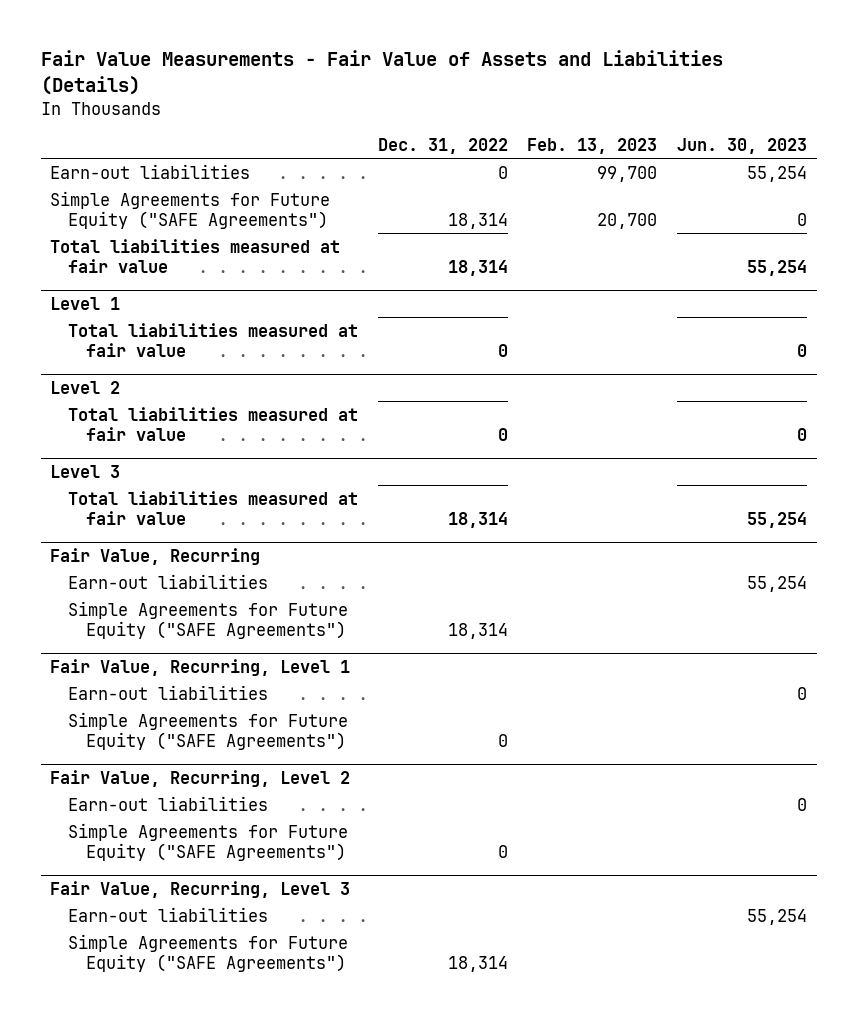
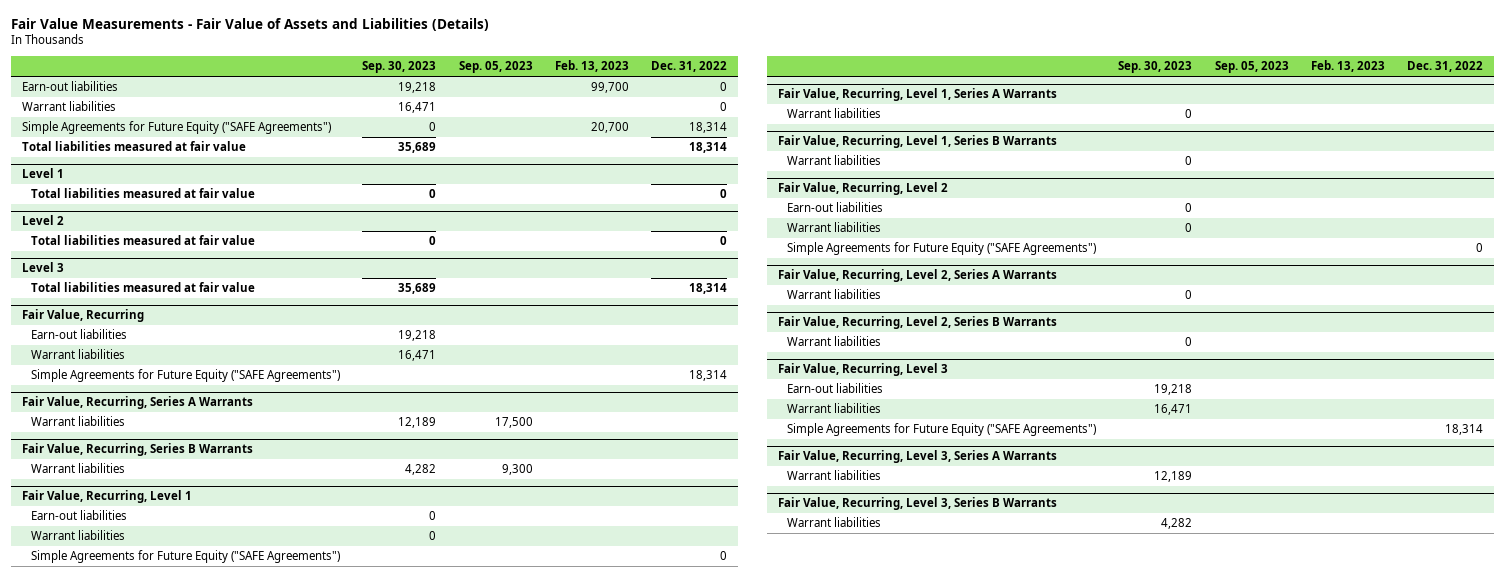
[676,137,807,154] Jun. 30, 2023 -> none
none -> [362,61,437,74] Sep. 30, 2023
none -> [458,61,533,74] Sep. 05, 2023
none -> [21,101,116,112] Warrant liabilities
none -> [31,349,126,360] Warrant liabilities
none -> [21,396,253,410] Fair Value, Recurring, Series A Warrants
none -> [31,416,126,427] Warrant liabilities
none -> [21,443,253,457] Fair Value, Recurring, Series B Warrants
none -> [31,463,126,474] Warrant liabilities
none -> [31,530,126,541] Warrant liabilities
none -> [777,88,1057,102] Fair Value, Recurring, Level 1, Series A Warrants
none -> [787,108,882,119] Warrant liabilities
none -> [777,135,1057,149] Fair Value, Recurring, Level 1, Series B Warrants
none -> [787,155,882,166] Warrant liabilities
none -> [787,222,882,233] Warrant liabilities
none -> [777,269,1057,283] Fair Value, Recurring, Level 2, Series A Warrants
none -> [787,289,882,300] Warrant liabilities
none -> [777,316,1057,330] Fair Value, Recurring, Level 2, Series B Warrants
none -> [787,336,882,347] Warrant liabilities
none -> [787,403,882,414] Warrant liabilities
none -> [777,450,1057,464] Fair Value, Recurring, Level 3, Series A Warrants
none -> [787,470,882,481] Warrant liabilities
none -> [777,497,1057,511] Fair Value, Recurring, Level 3, Series B Warrants
none -> [787,517,882,528] Warrant liabilities

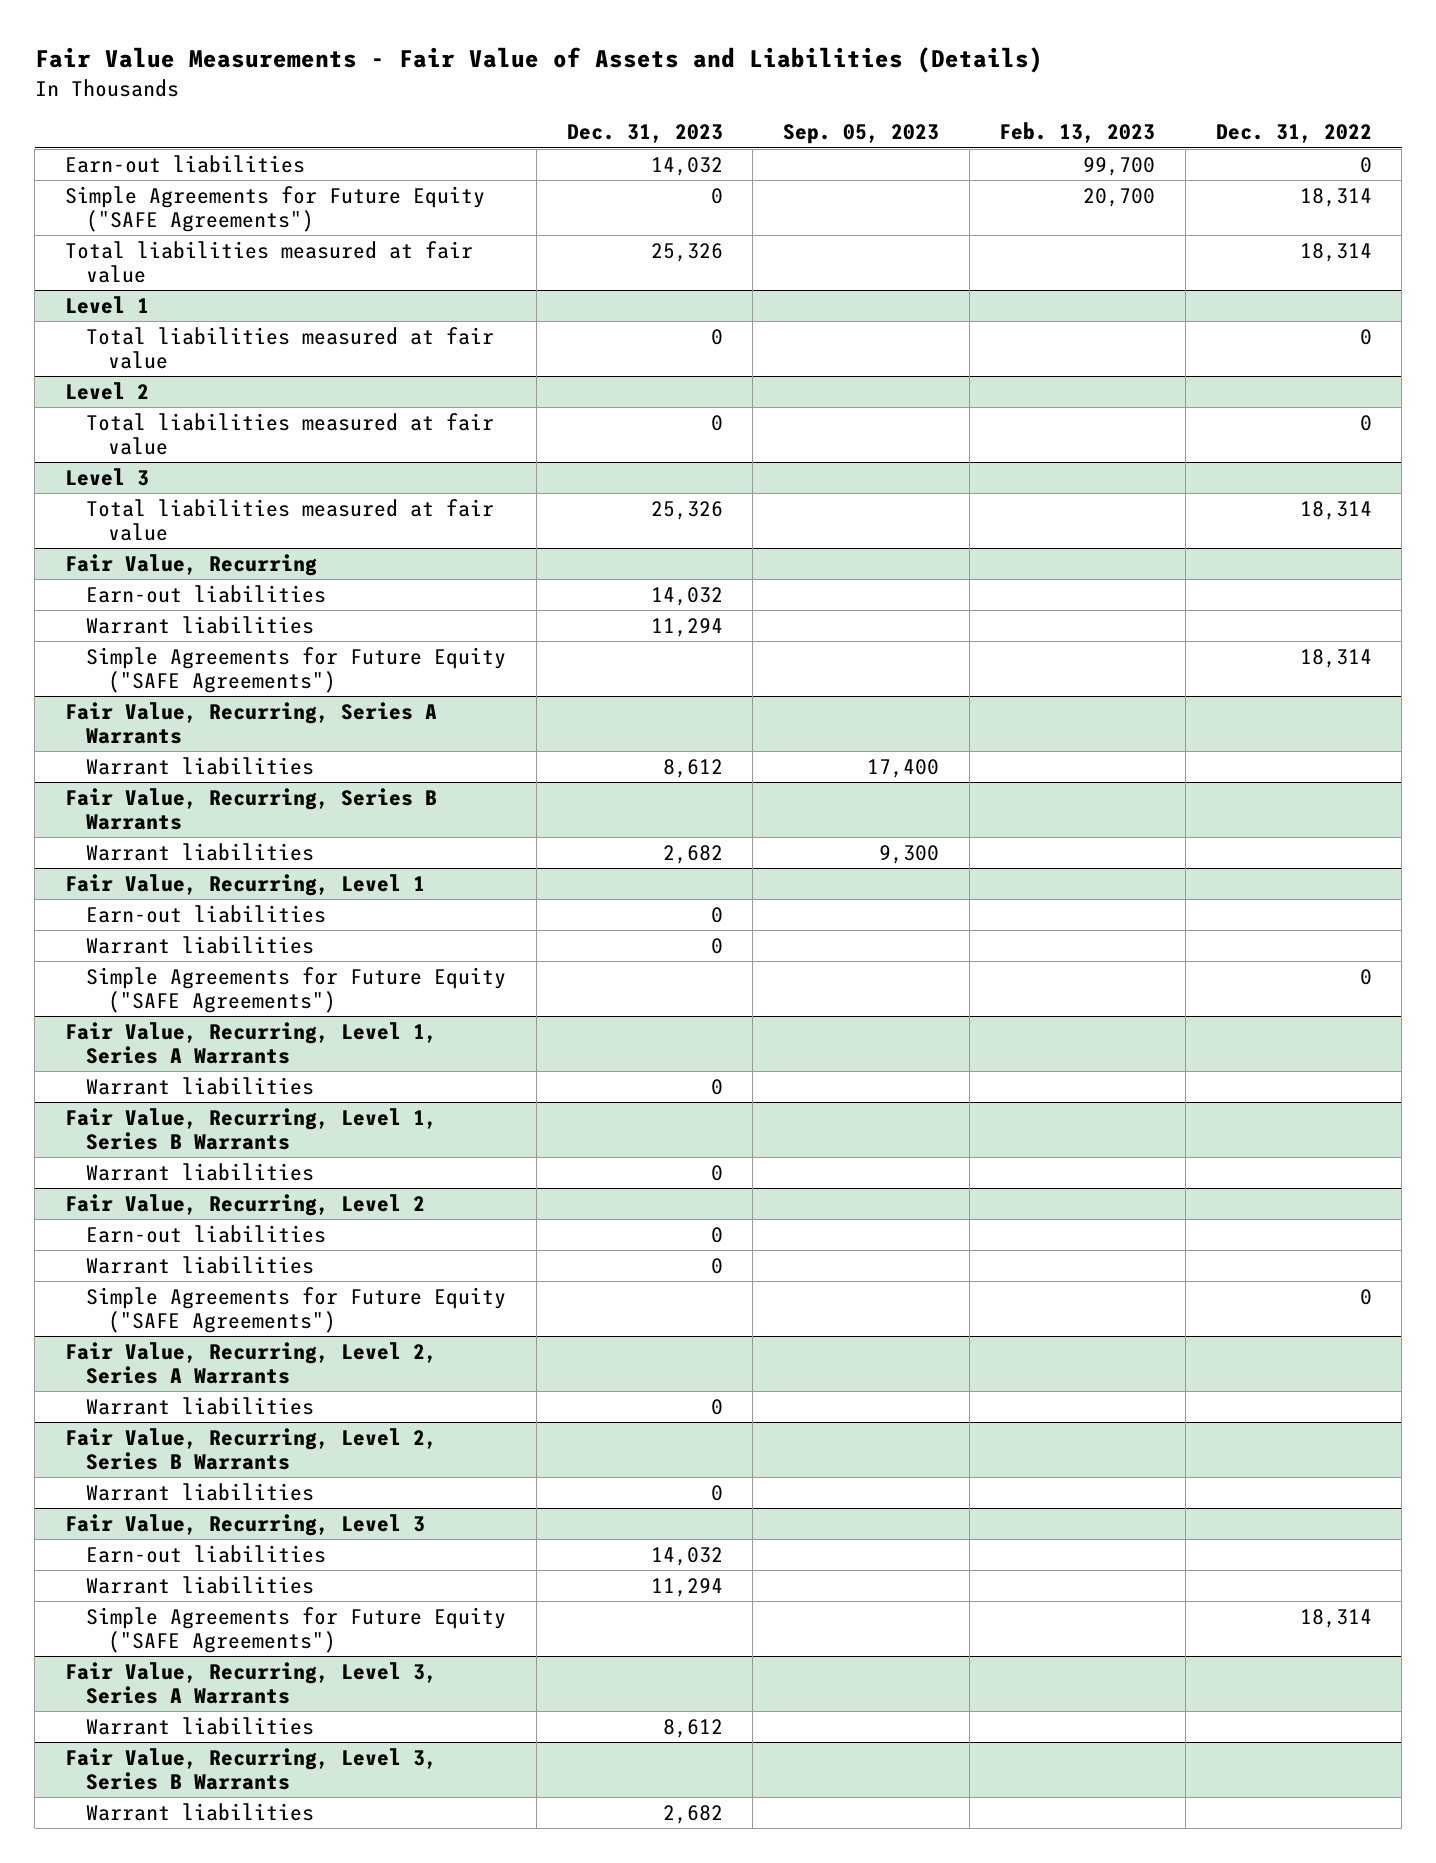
[362,61,437,74] Sep. 30, 2023 -> none
none -> [566,124,723,144] Dec. 31, 2023
[21,101,116,112] Warrant liabilities -> none
[494,417,533,429] 17,500 -> [866,758,939,778] 17,400

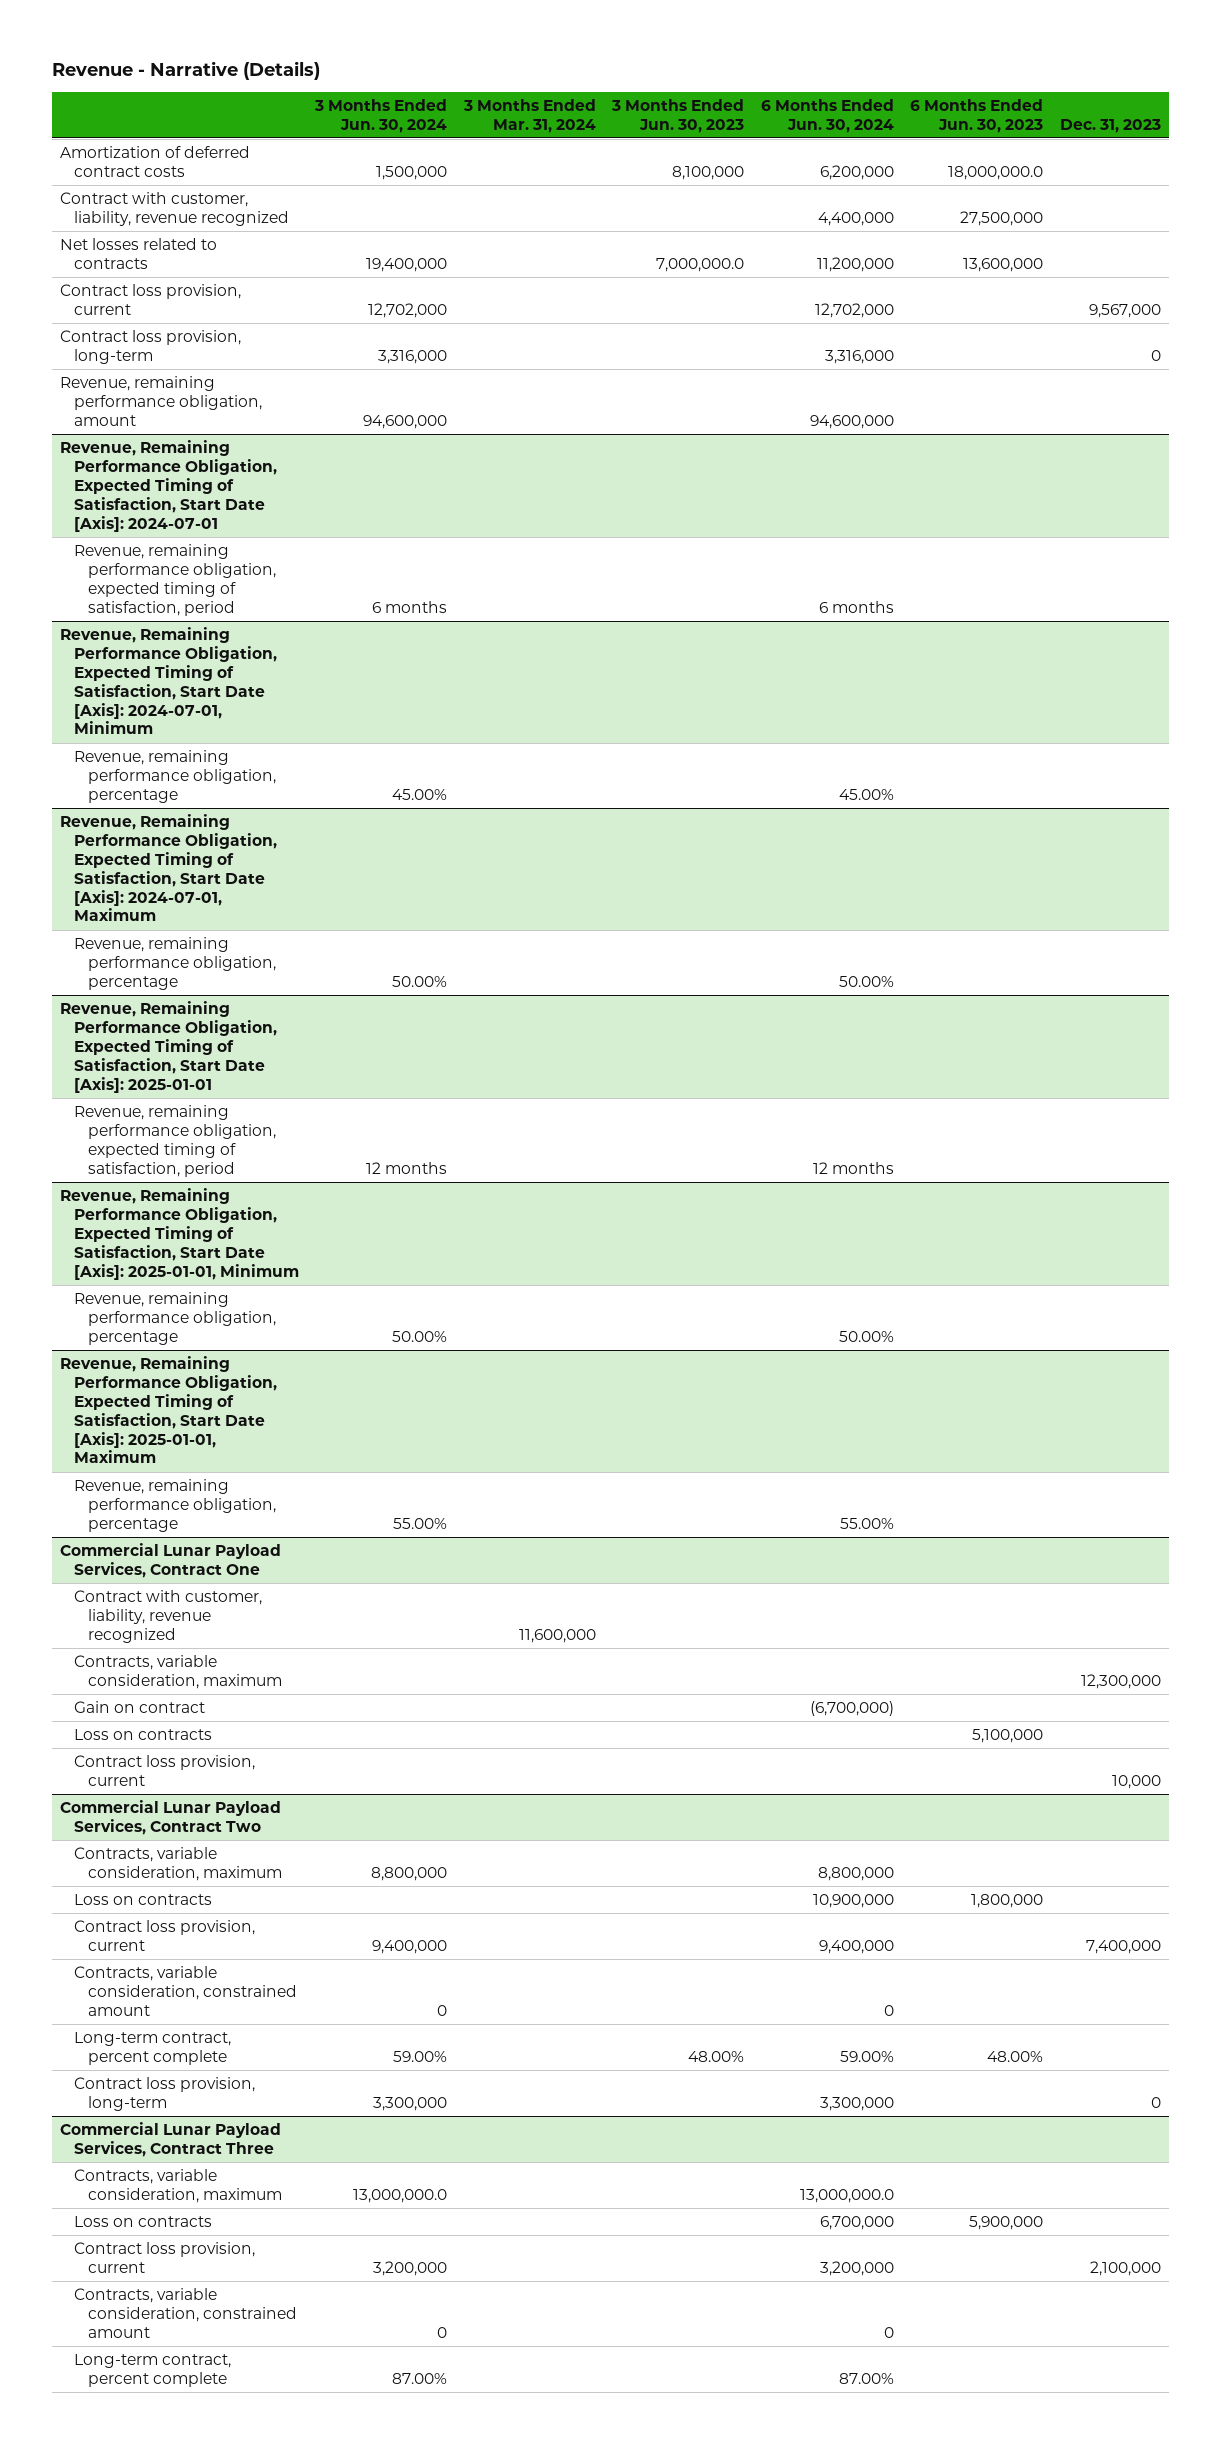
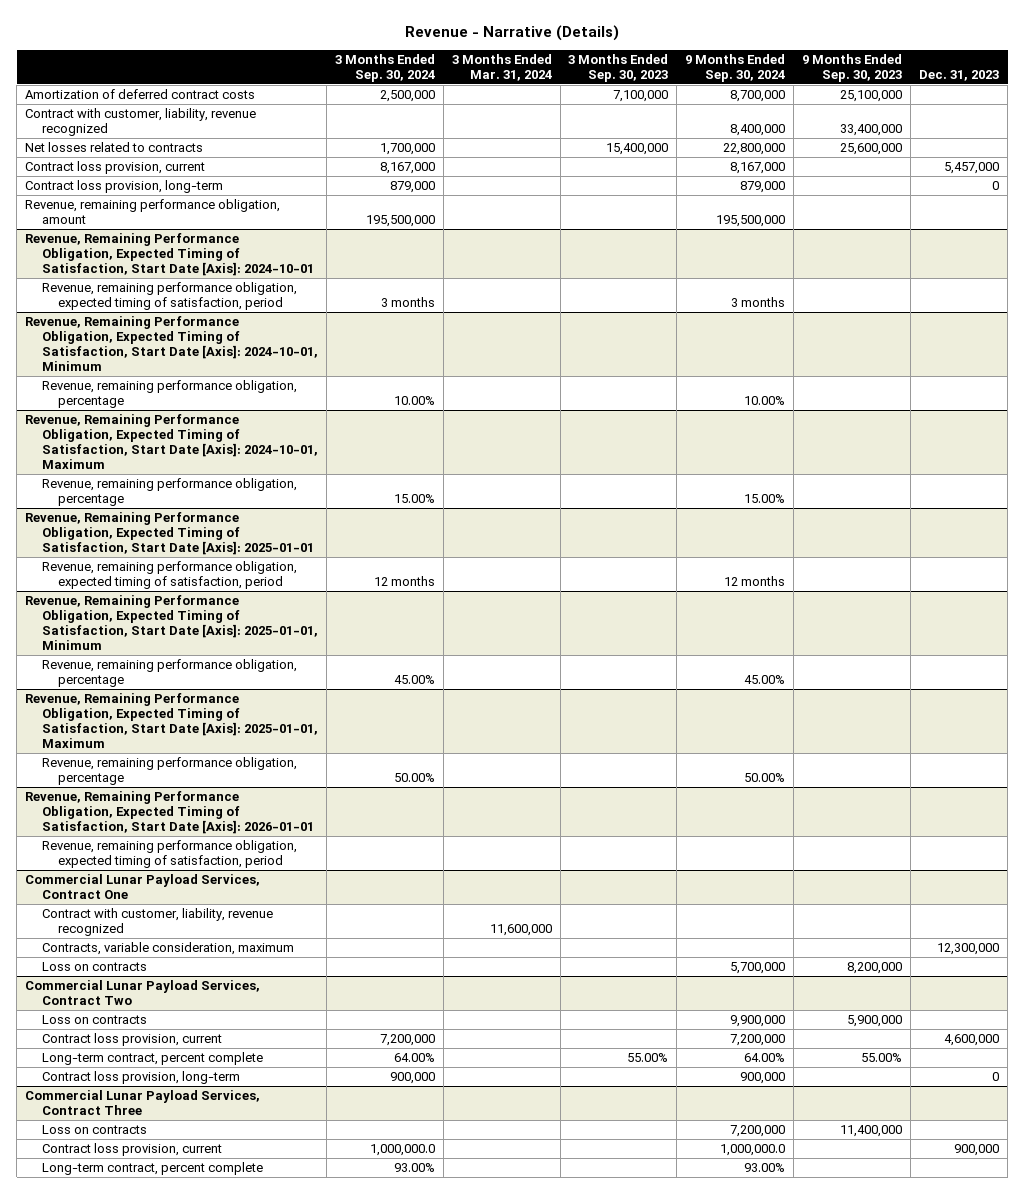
[314,98,448,133] 3 Months Ended Jun. 30, 2024 -> none
[611,98,745,133] 3 Months Ended Jun. 30, 2023 -> none
[760,98,894,133] 6 Months Ended Jun. 30, 2024 -> none
[910,98,1044,133] 6 Months Ended Jun. 30, 2023 -> none
none -> [334,53,435,82] 3 Months Ended Sep. 30, 2024
none -> [568,53,669,82] 3 Months Ended Sep. 30, 2023
none -> [685,53,786,82] 9 Months Ended Sep. 30, 2024
none -> [802,53,903,82] 9 Months Ended Sep. 30, 2023
[1088,303,1161,318] 9,567,000 -> [944,162,1000,175] 5,457,000
[60,439,278,532] Revenue, Remaining Performance Obligation, Expected Timing of Satisfaction, Start Date [Axis]: 2024-07-01 -> none
[74,543,276,616] Revenue, remaining performance obligation, expected timing of satisfaction, period -> none
none -> [25,233,314,277] Revenue, Remaining Performance Obligation, Expected Timing of Satisfaction, Start Date [Axis]: 2024-10-01
none -> [41,282,297,311] Revenue, remaining performance obligation, expected timing of satisfaction, period
[60,626,278,735] Revenue, Remaining Performance Obligation, Expected Timing of Satisfaction, Start Date [Axis]: 2024-07-01, Minimum -> [25,316,318,372] Revenue, Remaining Performance Obligation, Expected Timing of Satisfaction, Start Date [Axis]: 2024-10-01, Minimum
[60,813,278,922] Revenue, Remaining Performance Obligation, Expected Timing of Satisfaction, Start Date [Axis]: 2024-07-01, Maximum -> [25,414,318,470] Revenue, Remaining Performance Obligation, Expected Timing of Satisfaction, Start Date [Axis]: 2024-10-01, Maximum
none -> [25,791,314,835] Revenue, Remaining Performance Obligation, Expected Timing of Satisfaction, Start Date [Axis]: 2026-01-01
none -> [41,840,297,869] Revenue, remaining performance obligation, expected timing of satisfaction, period
[74,1700,206,1713] Gain on contract -> none
[74,1754,256,1786] Contract loss provision, current -> none
[74,1846,282,1881] Contracts, variable consideration, maximum -> none
[74,1965,297,2016] Contracts, variable consideration, constrained amount -> none
[1085,1939,1161,1954] 7,400,000 -> [944,1034,1000,1047] 4,600,000
[74,2168,282,2203] Contracts, variable consideration, maximum -> none
[74,2287,297,2338] Contracts, variable consideration, constrained amount -> none
[1089,2260,1161,2276] 2,100,000 -> [954,1144,1000,1157] 900,000

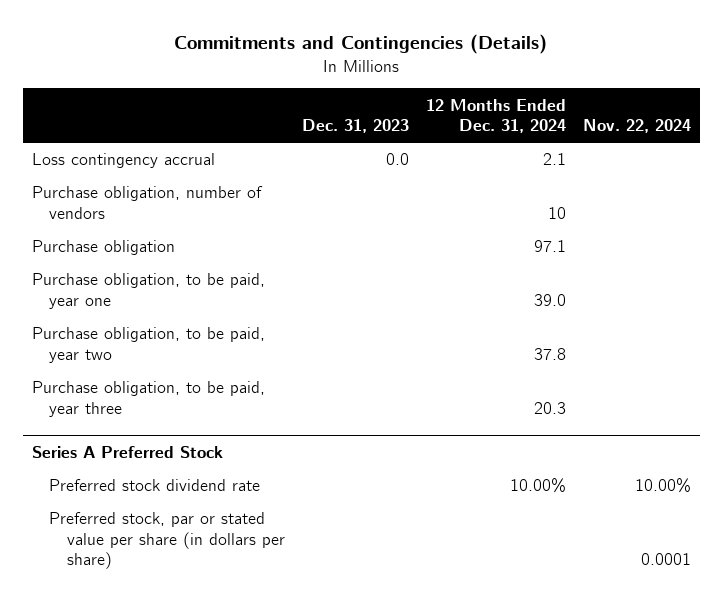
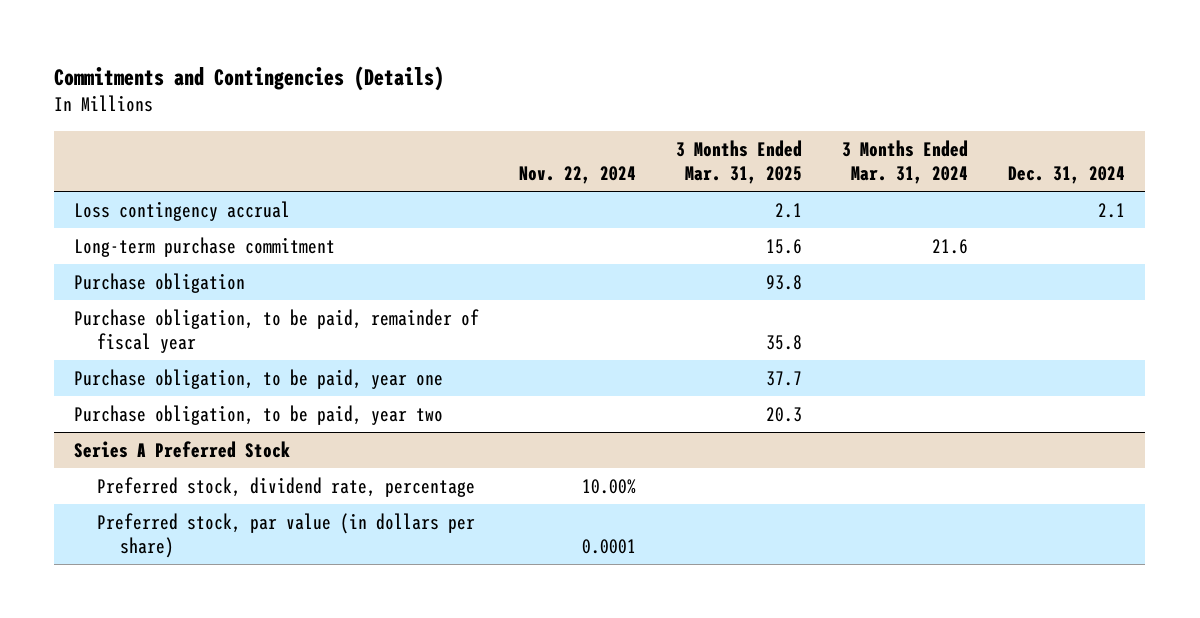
[302,119,410,134] Dec. 31, 2023 -> none
[426,98,567,134] 12 Months Ended Dec. 31, 2024 -> none
none -> [676,140,803,184] 3 Months Ended Mar. 31, 2025
none -> [842,140,969,184] 3 Months Ended Mar. 31, 2024
none -> [1008,165,1126,184] Dec. 31, 2024
[31,186,263,219] Purchase obligation, number of vendors -> none
none -> [74,237,336,258] Long-term purchase commitment
none -> [74,309,480,353] Purchase obligation, to be paid, remainder of fiscal year
[31,381,265,417] Purchase obligation, to be paid, year three -> none
[49,479,261,492] Preferred stock dividend rate -> [97,477,476,498] Preferred stock, dividend rate, percentage
[49,512,285,570] Preferred stock, par or stated value per share (in dollars per share) -> [97,513,476,558] Preferred stock, par value (in dollars per share)

